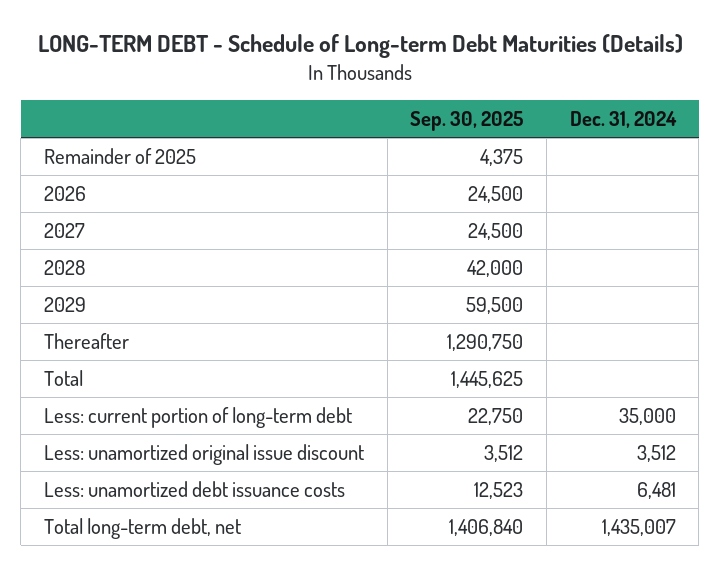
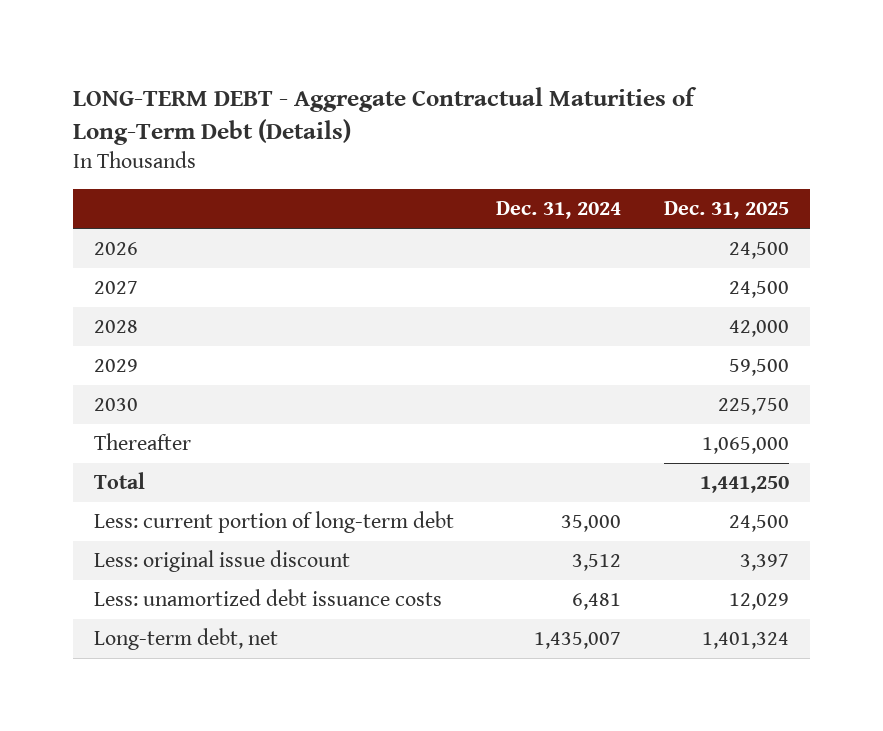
[37,34,683,59] LONG-TERM DEBT - Schedule of Long-term Debt Maturities (Details) -> [72,86,697,145] LONG-TERM DEBT - Aggregate Contractual Maturities of Long-Term Debt (Details)
[410,111,524,132] Sep. 30, 2025 -> none
none -> [663,201,789,220] Dec. 31, 2025
[43,148,196,165] Remainder of 2025 -> none
none -> [93,398,138,412] 2030
[43,444,364,466] Less: unamortized original issue discount -> [93,550,350,573] Less: original issue discount
[43,518,241,540] Total long-term debt, net -> [93,628,278,651] Long-term debt, net

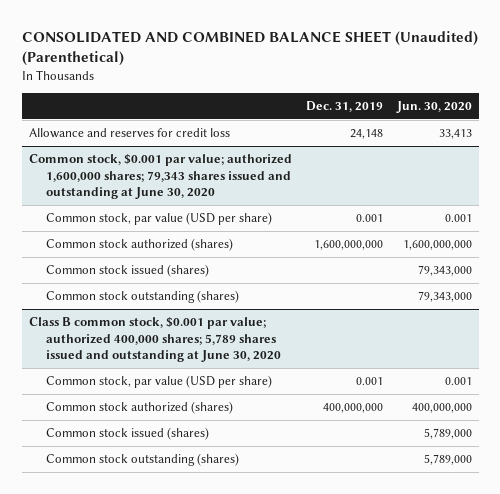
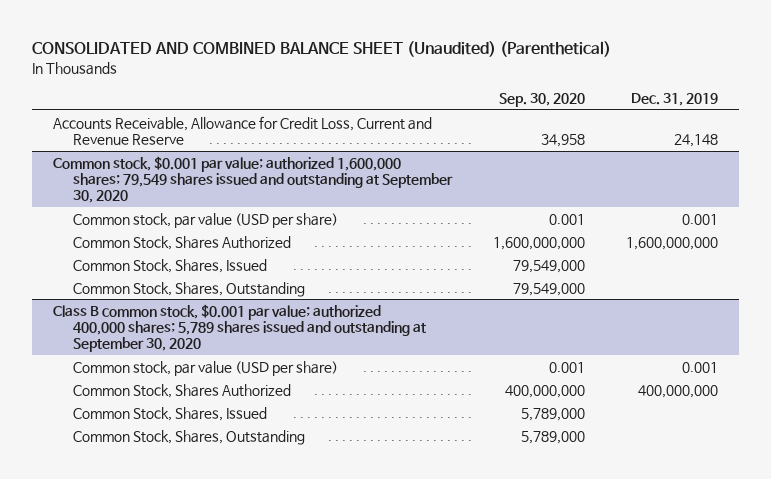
[395,101,472,114] Jun. 30, 2020 -> none
none -> [498,93,585,108] Sep. 30, 2020
[28,128,230,139] Allowance and reserves for credit loss -> [52,115,432,146] Accounts Receivable, Allowance for Credit Loss, Current and Revenue Reserve
[28,153,292,200] Common stock, $0.001 par value; authorized 1,600,000 shares; 79,343 shares issued and outstanding at June 30, 2020 -> [52,155,453,204] Common stock, $0.001 par value; authorized 1,600,000 shares; 79,549 shares issued and outstanding at September 30, 2020
[45,238,233,252] Common stock authorized (shares) -> [72,235,291,250] Common Stock, Shares Authorized
[45,264,209,278] Common stock issued (shares) -> [72,258,267,273] Common Stock, Shares, Issued
[45,290,239,304] Common stock outstanding (shares) -> [72,281,305,297] Common Stock, Shares, Outstanding
[28,316,281,363] Class B common stock, $0.001 par value; authorized 400,000 shares; 5,789 shares issued and outstanding at June 30, 2020 -> [52,303,426,353] Class B common stock, $0.001 par value; authorized 400,000 shares; 5,789 shares issued and outstanding at September 30, 2020
[45,401,233,415] Common stock authorized (shares) -> [72,383,291,398] Common Stock, Shares Authorized
[45,427,209,441] Common stock issued (shares) -> [72,406,267,421] Common Stock, Shares, Issued
[45,453,239,467] Common stock outstanding (shares) -> [72,429,305,445] Common Stock, Shares, Outstanding

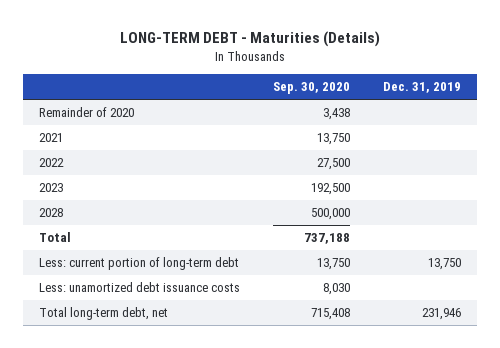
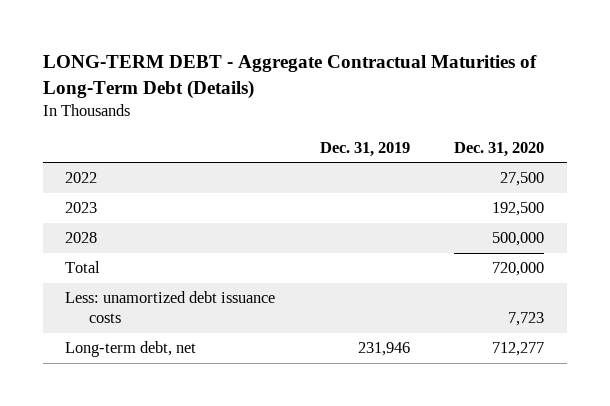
[119,31,380,48] LONG-TERM DEBT - Maturities (Details) -> [42,55,537,99] LONG-TERM DEBT - Aggregate Contractual Maturities of Long-Term Debt (Details)
[272,82,350,95] Sep. 30, 2020 -> none
none -> [454,141,545,157] Dec. 31, 2020
[39,107,135,118] Remainder of 2020 -> none
[39,133,64,143] 2021 -> none
[39,257,240,271] Less: current portion of long-term debt -> none
[39,307,169,321] Total long-term debt, net -> [65,341,197,358] Long-term debt, net

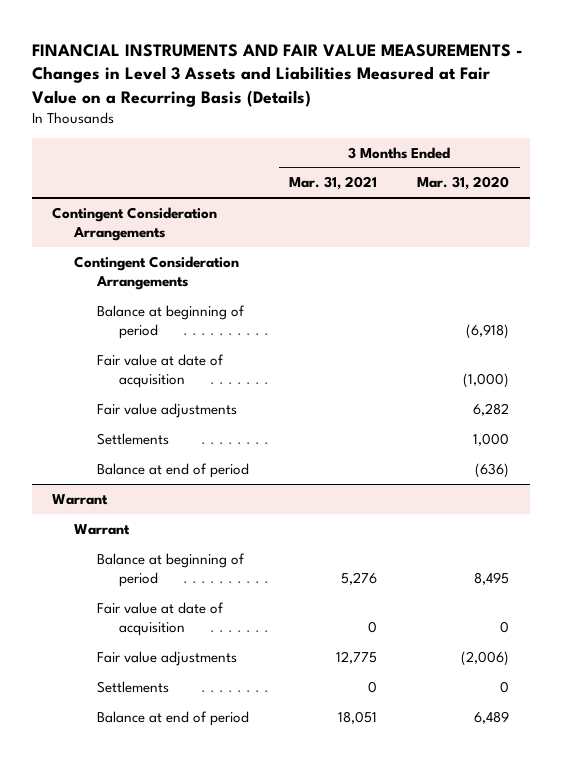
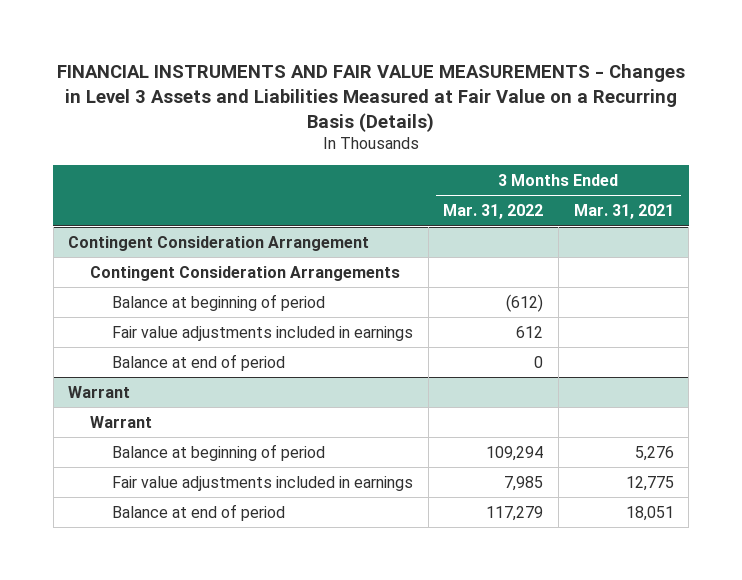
[417,176,510,191] Mar. 31, 2020 -> none
none -> [443,204,544,220] Mar. 31, 2022
[52,206,218,242] Contingent Consideration Arrangements -> [68,235,370,251] Contingent Consideration Arrangement
[96,353,224,389] Fair value at date of acquisition -> none
[96,432,169,445] Settlements -> none
[96,402,237,418] Fair value adjustments -> [112,325,414,341] Fair value adjustments included in earnings
[96,601,224,637] Fair value at date of acquisition -> none
[96,680,169,693] Settlements -> none
[96,650,237,666] Fair value adjustments -> [112,475,414,491] Fair value adjustments included in earnings

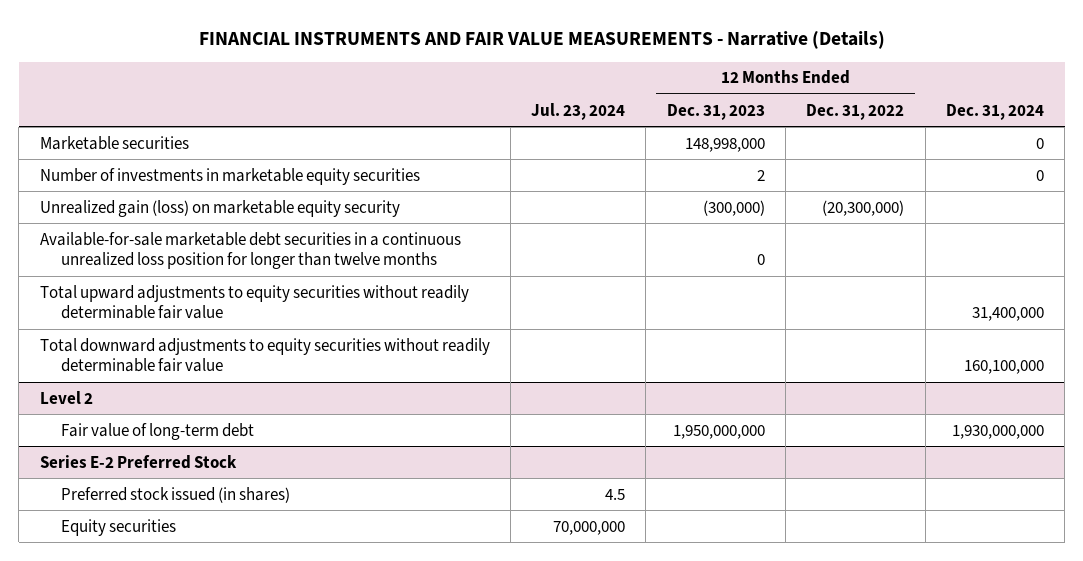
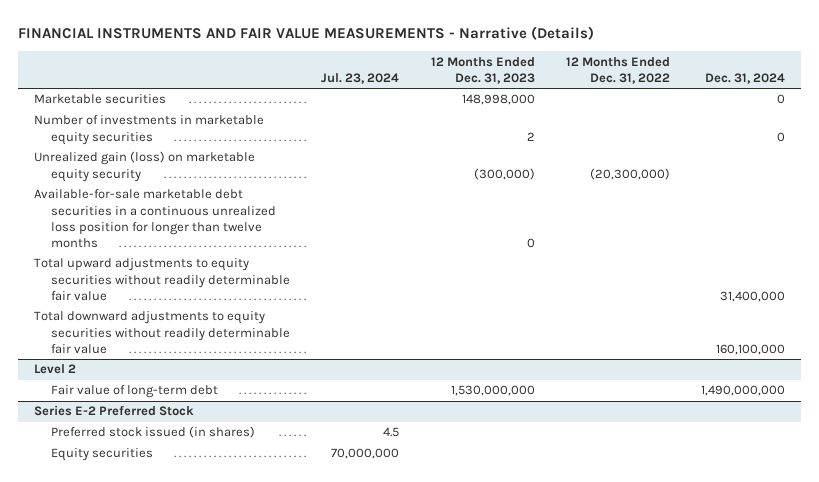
[672,424,765,439] 1,950,000,000 -> [450,385,535,397] 1,530,000,000
[951,424,1044,439] 1,930,000,000 -> [701,385,786,397] 1,490,000,000

